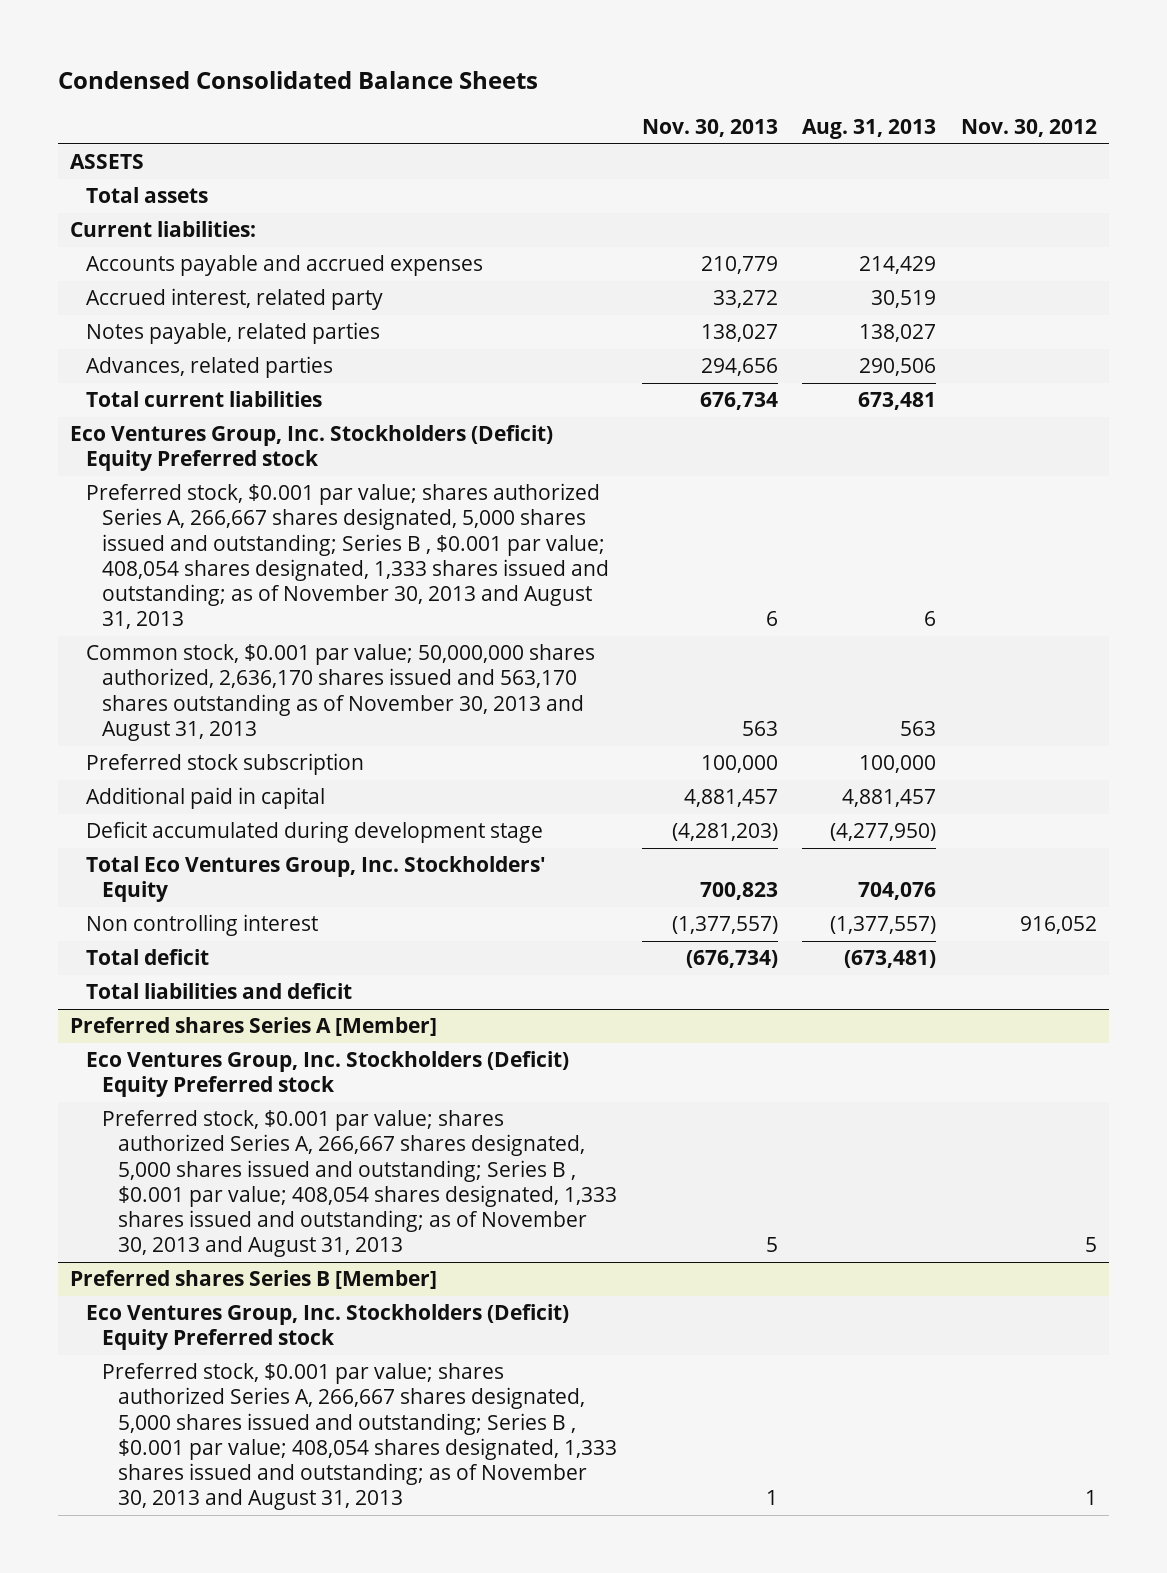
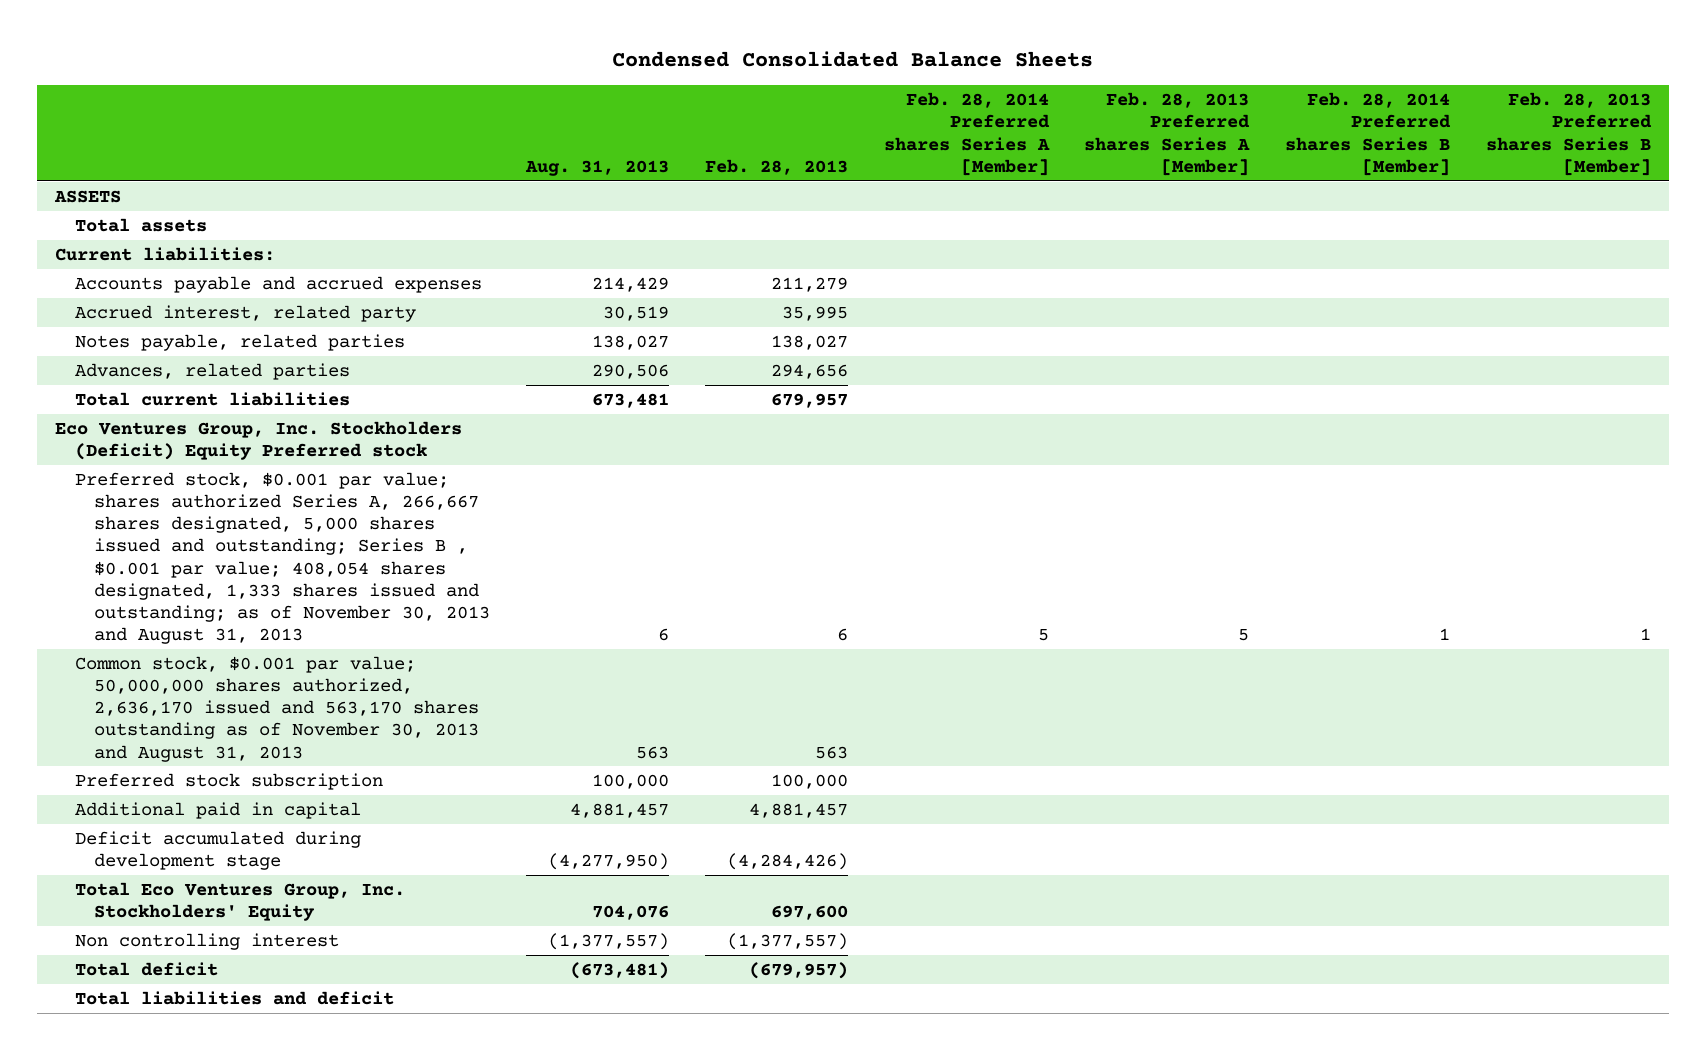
[641,118,778,137] Nov. 30, 2013 -> none
[960,118,1097,137] Nov. 30, 2012 -> none
none -> [704,158,848,175] Feb. 28, 2013
none -> [883,92,1050,176] Feb. 28, 2014 Preferred shares Series A [Member]
none -> [1084,92,1251,176] Feb. 28, 2013 Preferred shares Series A [Member]
none -> [1285,92,1452,176] Feb. 28, 2014 Preferred shares Series B [Member]
none -> [1486,92,1653,176] Feb. 28, 2013 Preferred shares Series B [Member]
[86,644,596,741] Common stock, $0.001 par value; 50,000,000 shares authorized, 2,636,170 shares issued and 563,170 shares outstanding as of November 30, 2013 and August 31, 2013 -> [74,655,480,762] Common stock, $0.001 par value; 50,000,000 shares authorized, 2,636,170 issued and 563,170 shares outstanding as of November 30, 2013 and August 31, 2013
[70,1017,438,1037] Preferred shares Series A [Member] -> none
[86,1051,570,1098] Eco Ventures Group, Inc. Stockholders (Deficit) Equity Preferred stock -> none
[102,1110,618,1258] Preferred stock, $0.001 par value; shares authorized Series A, 266,667 shares designated, 5,000 shares issued and outstanding; Series B , $0.001 par value; 408,054 shares designated, 1,333 shares issued and outstanding; as of November 30, 2013 and August 31, 2013 -> none
[70,1270,438,1290] Preferred shares Series B [Member] -> none
[86,1304,570,1351] Eco Ventures Group, Inc. Stockholders (Deficit) Equity Preferred stock -> none
[102,1363,618,1511] Preferred stock, $0.001 par value; shares authorized Series A, 266,667 shares designated, 5,000 shares issued and outstanding; Series B , $0.001 par value; 408,054 shares designated, 1,333 shares issued and outstanding; as of November 30, 2013 and August 31, 2013 -> none

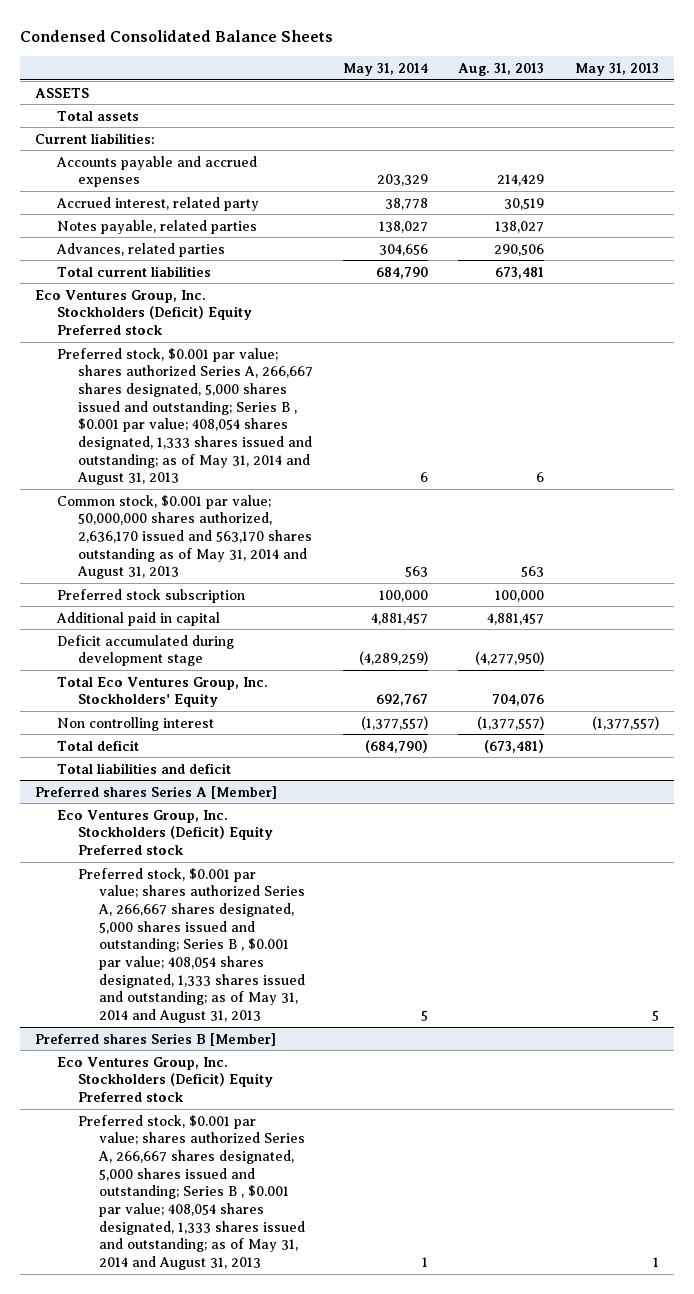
[704,158,848,175] Feb. 28, 2013 -> none
[883,92,1050,176] Feb. 28, 2014 Preferred shares Series A [Member] -> none
[1084,92,1251,176] Feb. 28, 2013 Preferred shares Series A [Member] -> none
[1285,92,1452,176] Feb. 28, 2014 Preferred shares Series B [Member] -> none
[1486,92,1653,176] Feb. 28, 2013 Preferred shares Series B [Member] -> none
none -> [343,62,429,76] May 31, 2014
none -> [574,62,659,76] May 31, 2013
[74,471,491,644] Preferred stock, $0.001 par value; shares authorized Series A, 266,667 shares designated, 5,000 shares issued and outstanding; Series B , $0.001 par value; 408,054 shares designated, 1,333 shares issued and outstanding; as of November 30, 2013 and August 31, 2013 -> [56,347,313,486] Preferred stock, $0.001 par value; shares authorized Series A, 266,667 shares designated, 5,000 shares issued and outstanding; Series B , $0.001 par value; 408,054 shares designated, 1,333 shares issued and outstanding; as of May 31, 2014 and August 31, 2013
[74,655,480,762] Common stock, $0.001 par value; 50,000,000 shares authorized, 2,636,170 issued and 563,170 shares outstanding as of November 30, 2013 and August 31, 2013 -> [56,494,312,580] Common stock, $0.001 par value; 50,000,000 shares authorized, 2,636,170 issued and 563,170 shares outstanding as of May 31, 2014 and August 31, 2013
none -> [35,785,278,799] Preferred shares Series A [Member]
none -> [56,809,273,855] Eco Ventures Group, Inc. Stockholders (Deficit) Equity Preferred stock
none -> [77,867,306,1024] Preferred stock, $0.001 par value; shares authorized Series A, 266,667 shares designated, 5,000 shares issued and outstanding; Series B , $0.001 par value; 408,054 shares designated, 1,333 shares issued and outstanding; as of May 31, 2014 and August 31, 2013
none -> [35,1032,277,1046] Preferred shares Series B [Member]
none -> [56,1056,273,1102] Eco Ventures Group, Inc. Stockholders (Deficit) Equity Preferred stock
none -> [77,1114,306,1271] Preferred stock, $0.001 par value; shares authorized Series A, 266,667 shares designated, 5,000 shares issued and outstanding; Series B , $0.001 par value; 408,054 shares designated, 1,333 shares issued and outstanding; as of May 31, 2014 and August 31, 2013

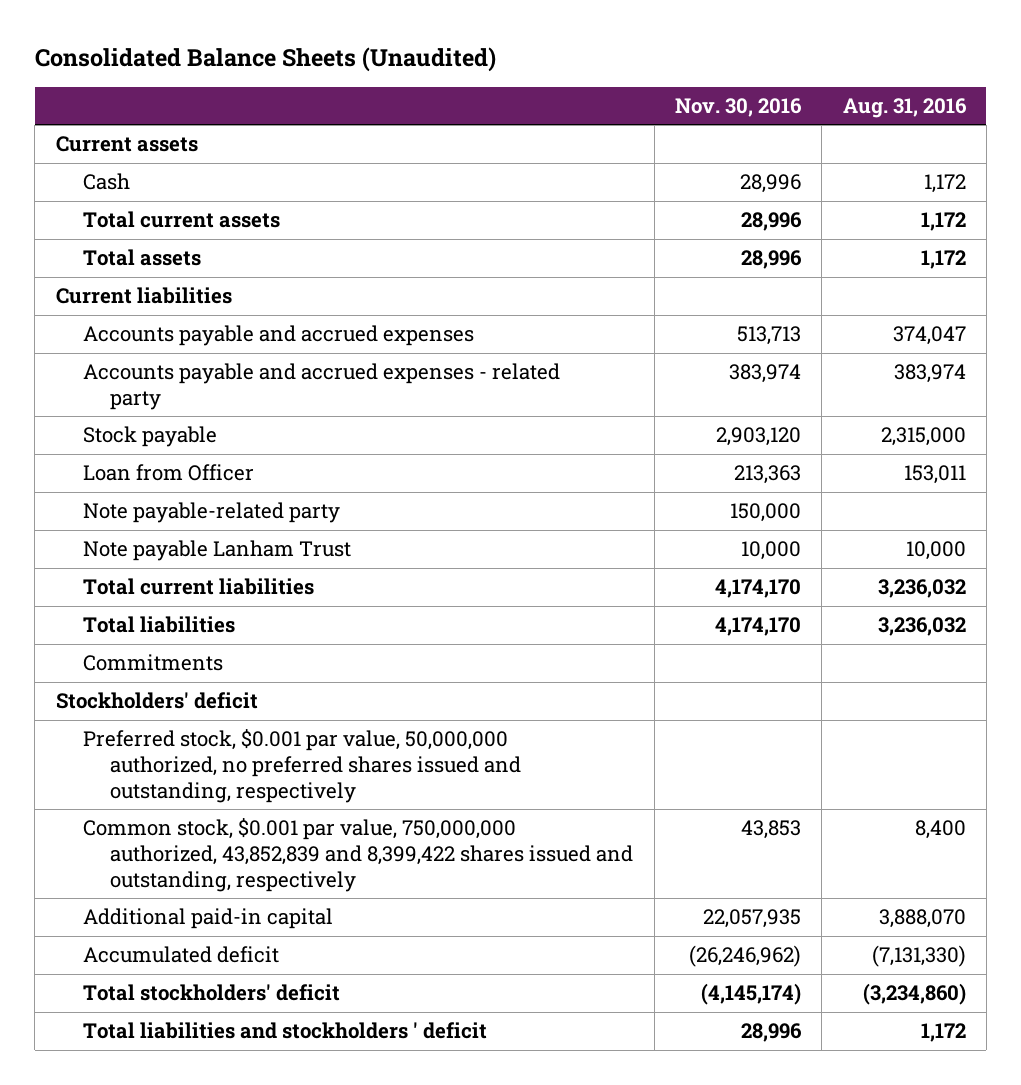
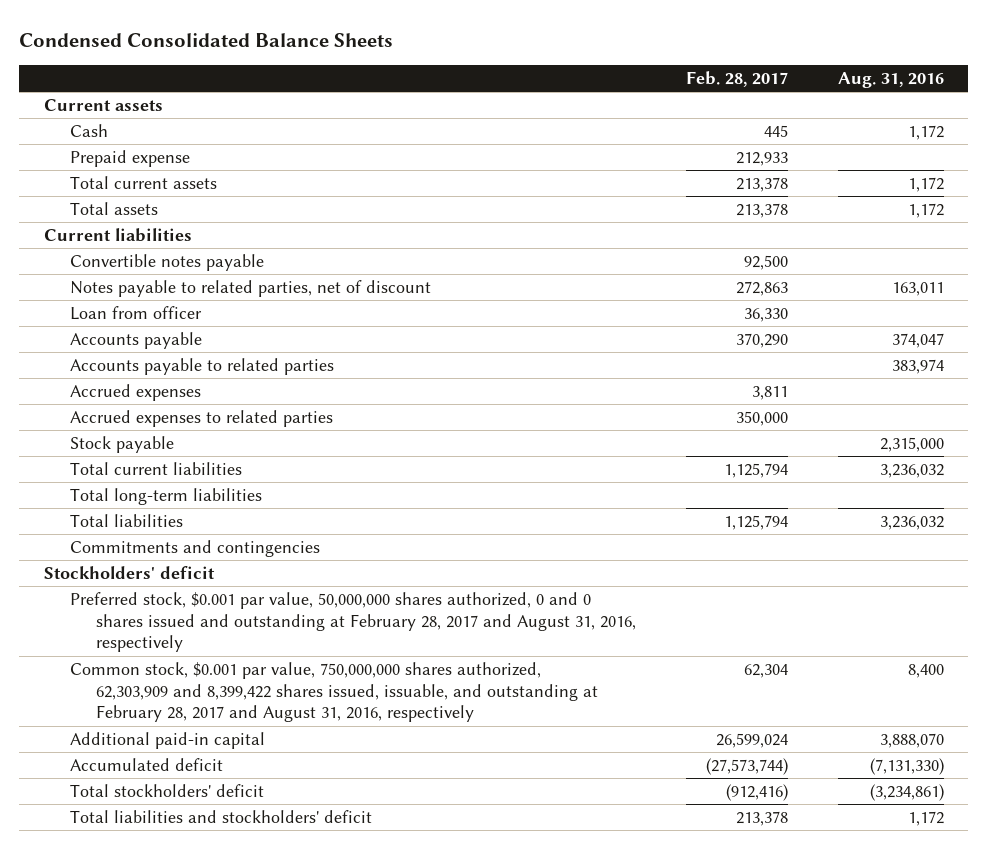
[34,47,496,73] Consolidated Balance Sheets (Unaudited) -> [19,33,394,48] Condensed Consolidated Balance Sheets
[674,97,802,117] Nov. 30, 2016 -> none
none -> [685,70,788,87] Feb. 28, 2017
none -> [70,149,191,167] Prepaid expense
none -> [70,253,265,271] Convertible notes payable
none -> [70,279,432,297] Notes payable to related parties, net of discount
none -> [70,305,203,320] Loan from officer
[83,325,475,347] Accounts payable and accrued expenses -> [70,331,203,349] Accounts payable
[83,363,561,410] Accounts payable and accrued expenses - related party -> [70,357,335,375] Accounts payable to related parties
none -> [70,383,202,401] Accrued expenses
none -> [70,409,334,427] Accrued expenses to related parties
[83,464,255,482] Loan from Officer -> none
[83,502,341,524] Note payable-related party -> none
[83,540,352,562] Note payable Lanham Trust -> none
none -> [70,487,263,505] Total long-term liabilities
[83,654,224,672] Commitments -> [70,539,321,557] Commitments and contingencies
[83,729,522,803] Preferred stock, $0.001 par value, 50,000,000 authorized, no preferred shares issued and outstanding, respectively -> [70,591,637,653] Preferred stock, $0.001 par value, 50,000,000 shares authorized, 0 and 0 shares issued and outstanding at February 28, 2017 and August 31, 2016, respectively
[83,818,634,892] Common stock, $0.001 par value, 750,000,000 authorized, 43,852,839 and 8,399,422 shares issued and outstanding, respectively -> [70,661,599,723] Common stock, $0.001 par value, 750,000,000 shares authorized, 62,303,909 and 8,399,422 shares issued, issuable, and outstanding at February 28, 2017 and August 31, 2016, respectively
[862,983,966,1006] (3,234,860) -> [869,783,944,801] (3,234,861)
[83,1022,488,1040] Total liabilities and stockholders ' deficit -> [70,809,373,823] Total liabilities and stockholders' deficit

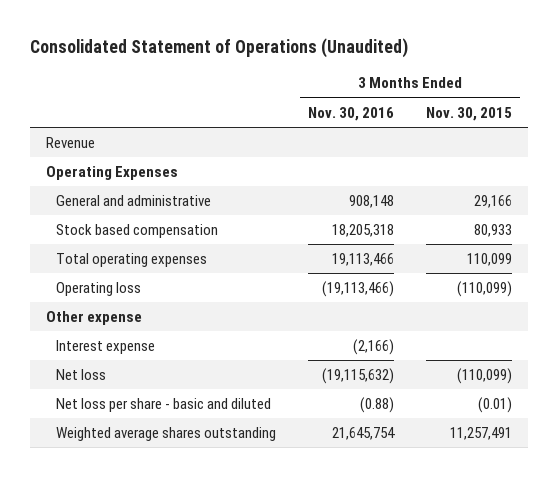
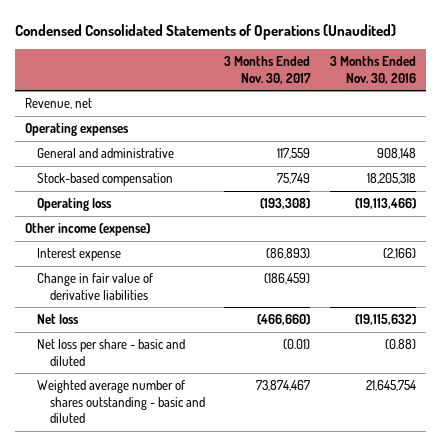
[29,38,408,59] Consolidated Statement of Operations (Unaudited) -> [15,23,397,40] Condensed Consolidated Statements of Operations (Unaudited)
[426,106,513,121] Nov. 30, 2015 -> none
none -> [224,56,312,84] 3 Months Ended Nov. 30, 2017
[45,137,95,149] Revenue -> [24,98,92,110] Revenue, net
[45,166,178,181] Operating Expenses -> [24,123,129,137] Operating expenses
[56,253,208,268] Total operating expenses -> none
[56,224,219,239] Stock based compensation -> [37,173,174,187] Stock-based compensation
[45,311,142,326] Other expense -> [24,223,150,237] Other income (expense)
none -> [37,273,154,300] Change in fair value of derivative liabilities
[56,427,277,442] Weighted average shares outstanding -> [37,380,205,424] Weighted average number of shares outstanding - basic and diluted

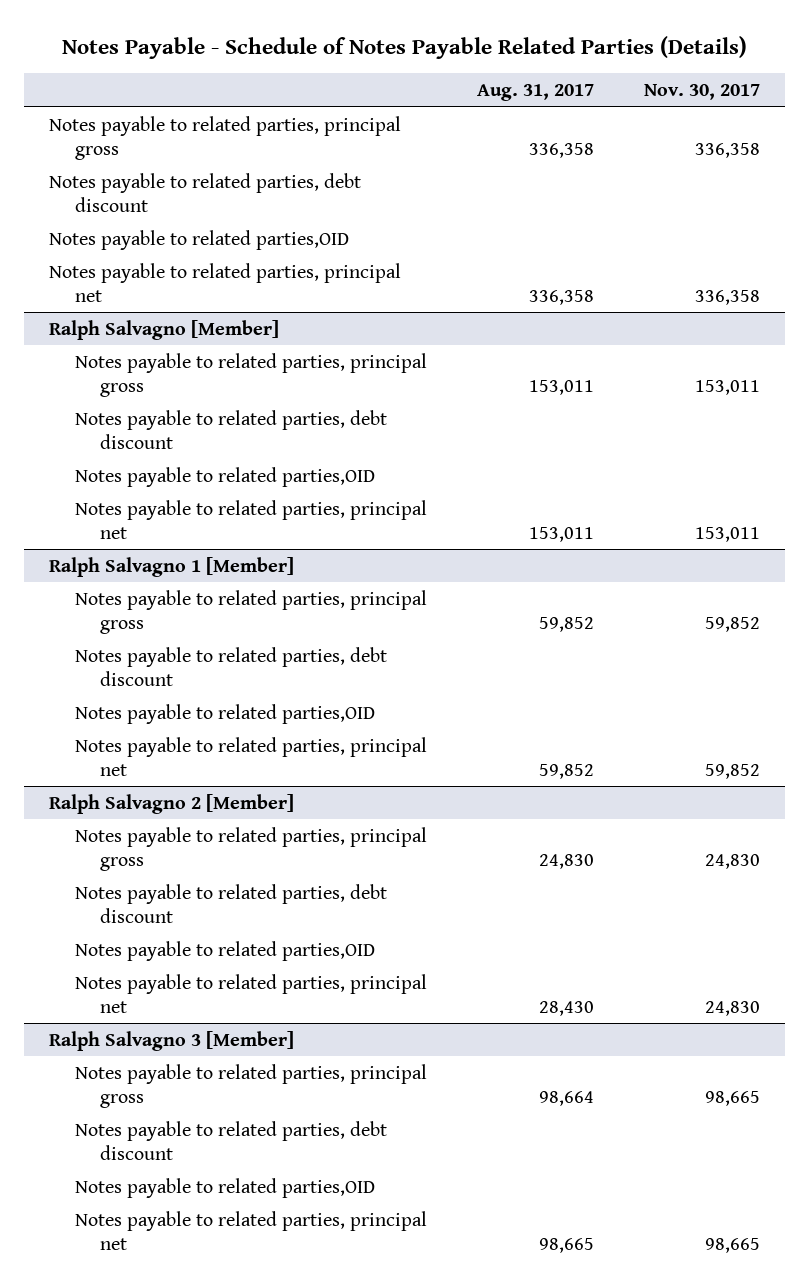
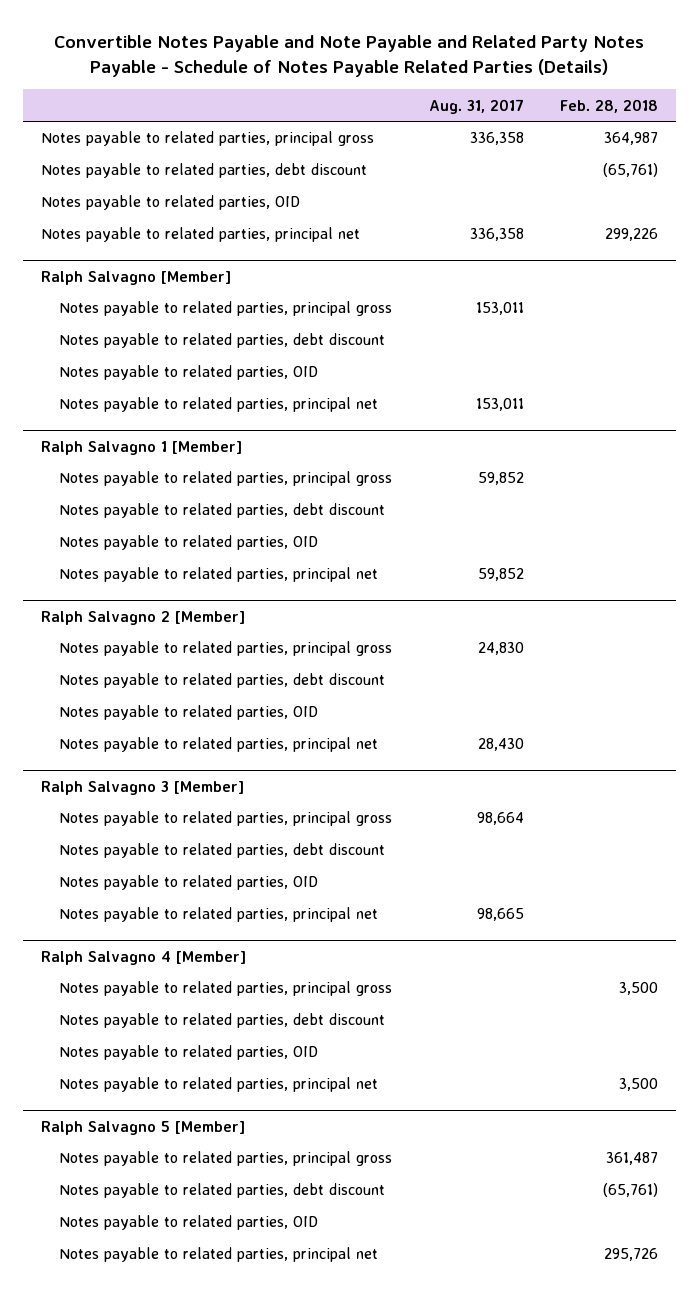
[61,36,747,60] Notes Payable - Schedule of Notes Payable Related Parties (Details) -> [54,34,645,77] Convertible Notes Payable and Note Payable and Related Party Notes Payable - Schedule of Notes Payable Related Parties (Details)
[644,84,761,101] Nov. 30, 2017 -> none
none -> [560,98,659,113] Feb. 28, 2018
[48,229,349,250] Notes payable to related parties,OID -> [40,195,300,211] Notes payable to related parties, OID
[74,466,375,487] Notes payable to related parties,OID -> [59,365,319,381] Notes payable to related parties, OID
[74,703,375,724] Notes payable to related parties,OID -> [59,535,319,551] Notes payable to related parties, OID
[74,940,375,961] Notes payable to related parties,OID -> [59,705,319,721] Notes payable to related parties, OID
[74,1177,375,1198] Notes payable to related parties,OID -> [59,875,319,891] Notes payable to related parties, OID
none -> [40,950,246,965] Ralph Salvagno 4 [Member]
none -> [59,981,393,997] Notes payable to related parties, principal gross
none -> [59,1013,386,1029] Notes payable to related parties, debt discount
none -> [59,1045,319,1061] Notes payable to related parties, OID
none -> [59,1077,379,1093] Notes payable to related parties, principal net
none -> [40,1120,245,1135] Ralph Salvagno 5 [Member]
none -> [59,1151,393,1167] Notes payable to related parties, principal gross
none -> [59,1183,386,1199] Notes payable to related parties, debt discount
none -> [59,1215,319,1231] Notes payable to related parties, OID
none -> [59,1247,379,1263] Notes payable to related parties, principal net

